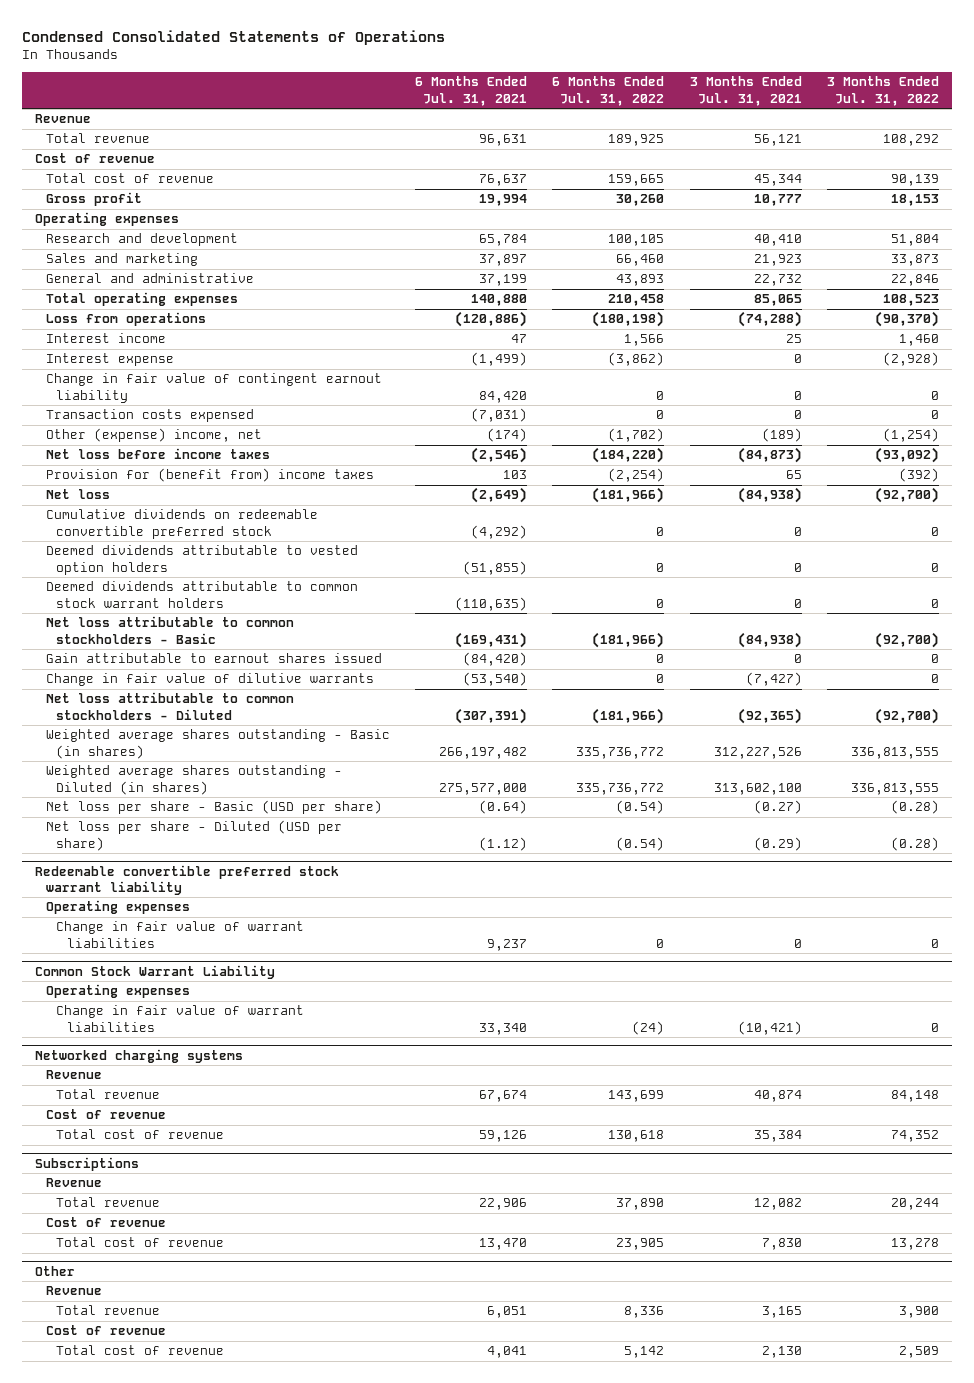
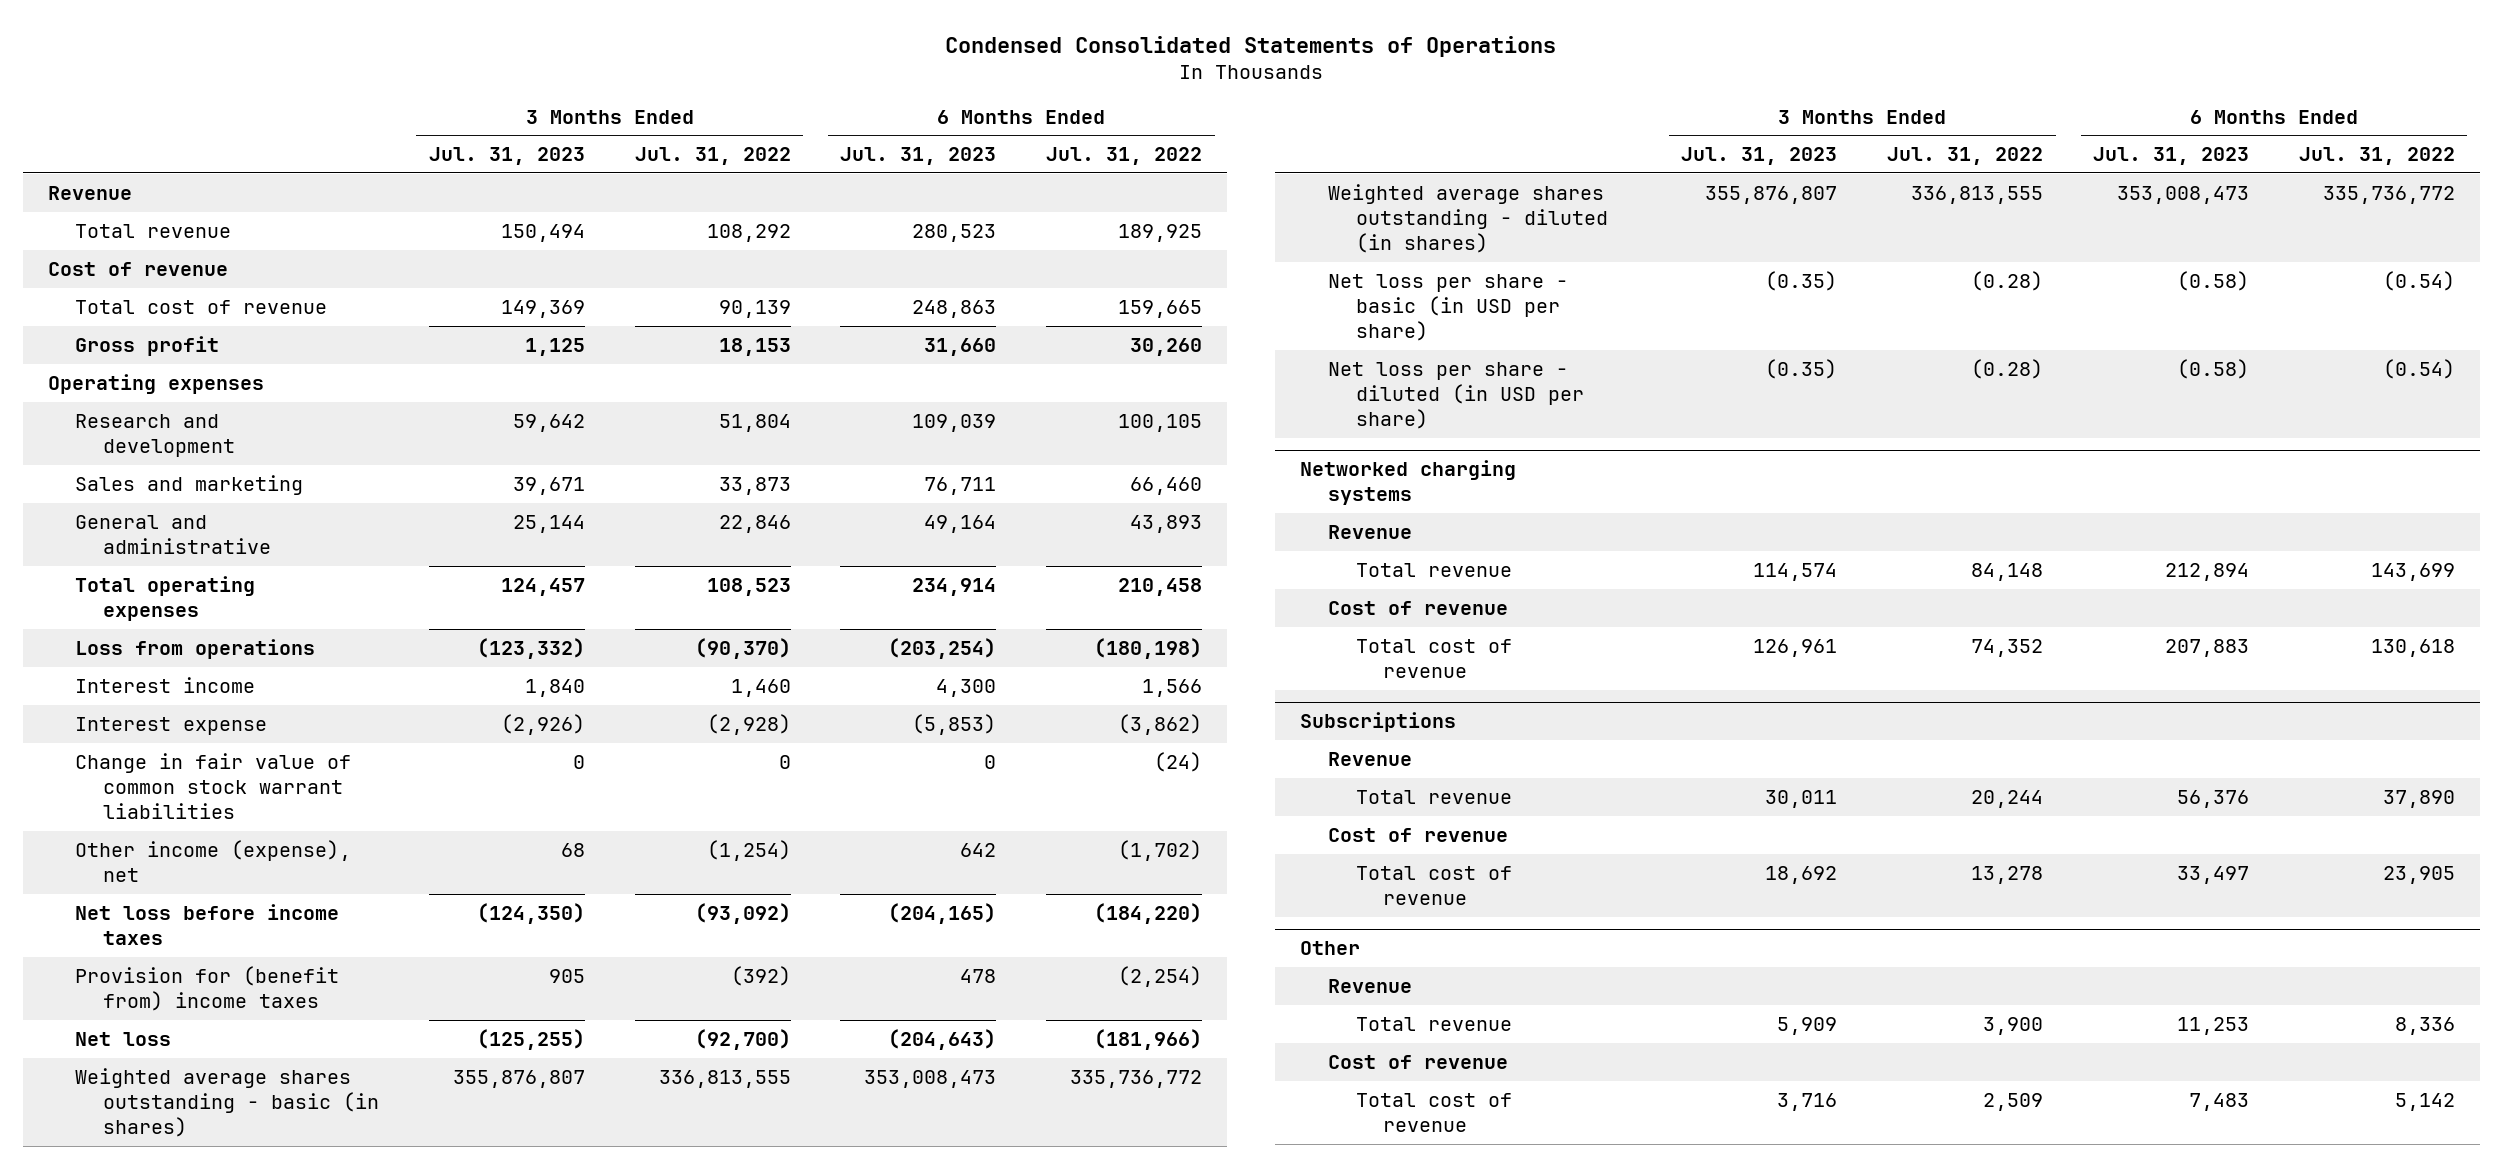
[414,76,527,106] 6 Months Ended Jul. 31, 2021 -> none
[689,76,802,106] 3 Months Ended Jul. 31, 2021 -> none
none -> [428,147,585,166] Jul. 31, 2023
none -> [840,147,997,166] Jul. 31, 2023
[45,373,382,403] Change in fair value of contingent earnout liability -> none
[45,409,254,423] Transaction costs expensed -> none
none -> [75,752,352,819] Change in fair value of common stock warrant liabilities
[45,428,262,443] Other (expense) income, net -> [75,839,352,882] Other income (expense), net
[45,509,318,539] Cumulative dividends on redeemable convertible preferred stock -> none
[45,545,358,575] Deemed dividends attributable to vested option holders -> none
[45,581,358,608] Deemed dividends attributable to common stock warrant holders -> none
[45,616,294,644] Net loss attributable to common stockholders - Basic -> none
[45,653,382,664] Gain attributable to earnout shares issued -> none
[45,673,374,687] Change in fair value of dilutive warrants -> none
[45,692,294,720] Net loss attributable to common stockholders - Diluted -> none
[34,864,339,895] Redeemable convertible preferred stock warrant liability -> none
[45,900,190,915] Operating expenses -> none
[56,921,305,948] Change in fair value of warrant liabilities -> none
[34,964,275,979] Common Stock Warrant Liability -> none
[45,984,190,999] Operating expenses -> none
[56,1005,305,1032] Change in fair value of warrant liabilities -> none
[45,729,390,759] Weighted average shares outstanding - Basic (in shares) -> [75,1067,379,1137] Weighted average shares outstanding - basic (in shares)
[45,765,342,795] Weighted average shares outstanding - Diluted (in shares) -> [1327,183,1608,253] Weighted average shares outstanding - diluted (in shares)
[45,800,382,815] Net loss per share - Basic (USD per share) -> [1327,273,1568,341] Net loss per share - basic (in USD per share)
[45,820,342,851] Net loss per share - Diluted (USD per share) -> [1327,361,1584,429] Net loss per share - diluted (in USD per share)

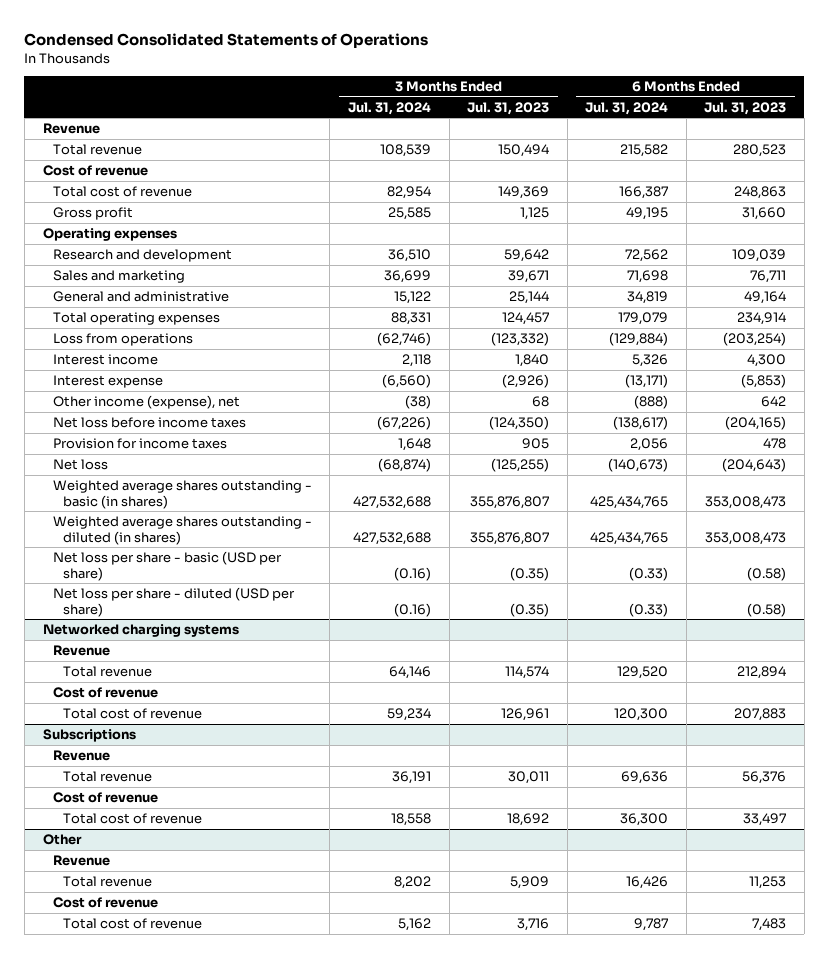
[634,147,791,166] Jul. 31, 2022 -> none
[1046,147,1203,166] Jul. 31, 2022 -> none
none -> [347,101,431,115] Jul. 31, 2024
none -> [585,101,669,115] Jul. 31, 2024
[75,752,352,819] Change in fair value of common stock warrant liabilities -> none
[75,965,340,1011] Provision for (benefit from) income taxes -> [52,438,227,450] Provision for income taxes
[1327,273,1568,341] Net loss per share - basic (in USD per share) -> [52,551,282,581] Net loss per share - basic (USD per share)
[1327,361,1584,429] Net loss per share - diluted (in USD per share) -> [52,587,295,617] Net loss per share - diluted (USD per share)

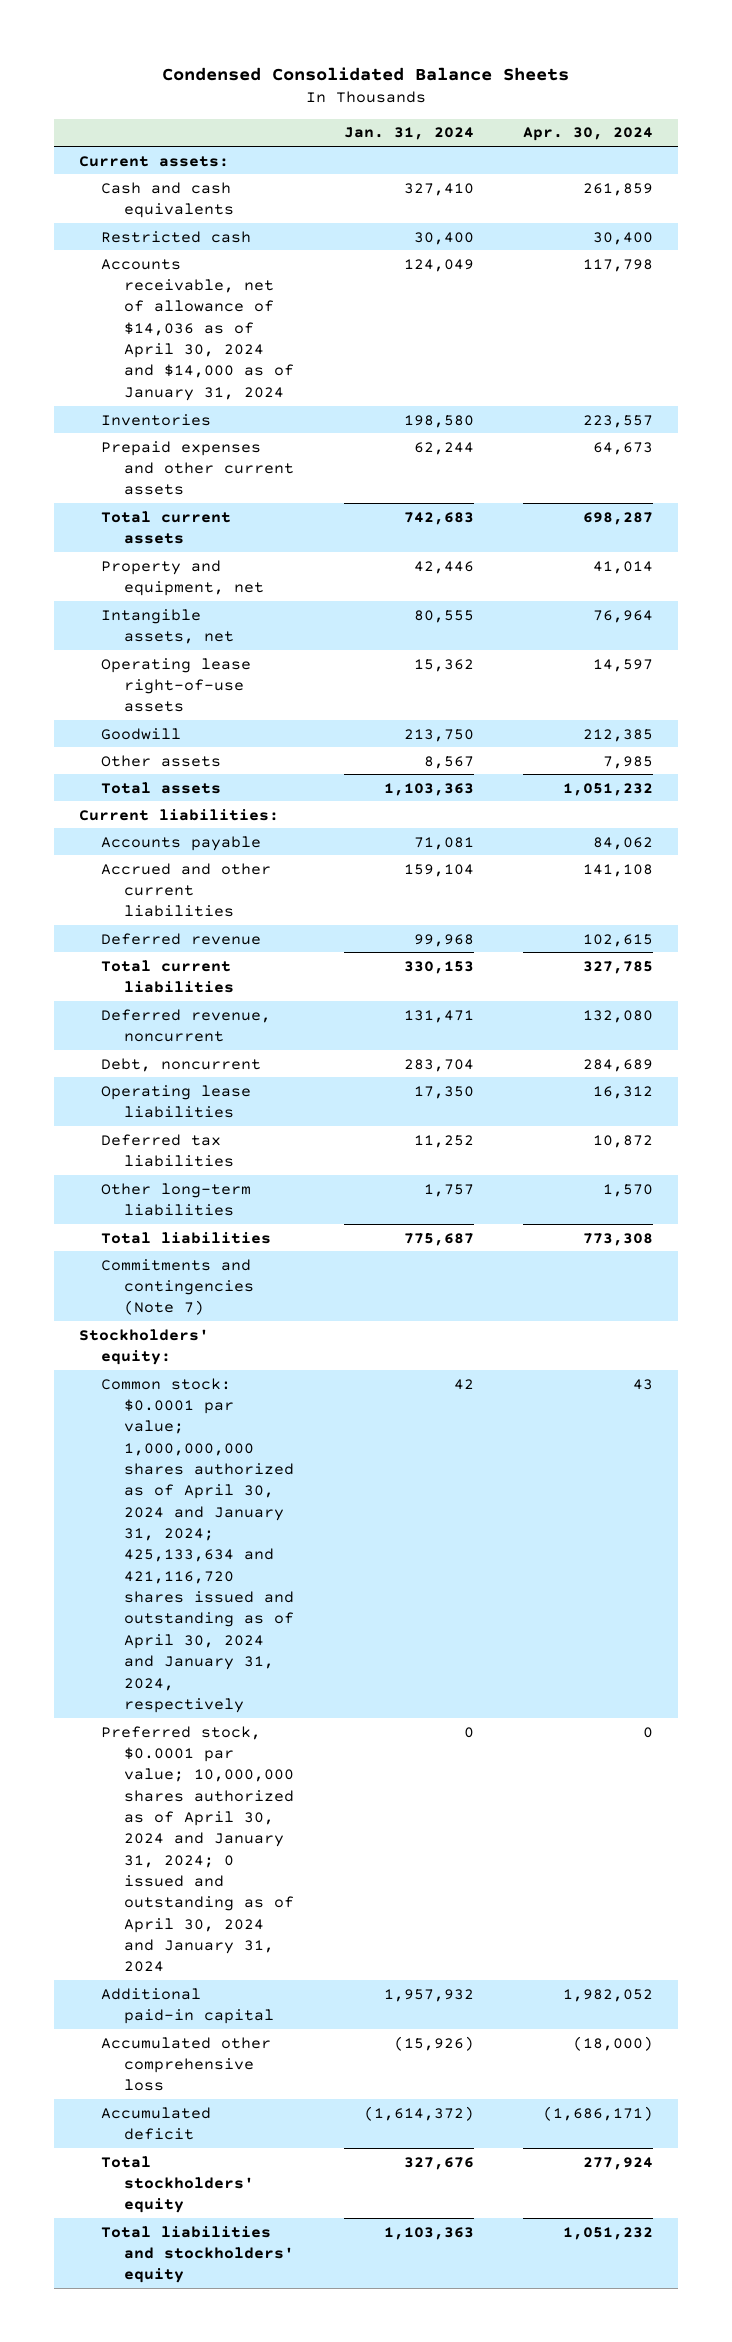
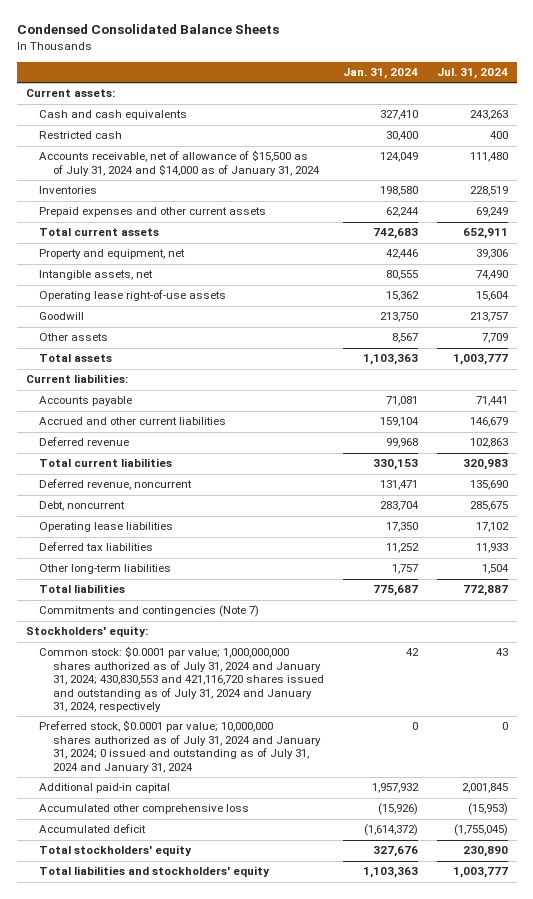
[523,127,654,142] Apr. 30, 2024 -> none
none -> [436,67,508,79] Jul. 31, 2024
[101,258,294,401] Accounts receivable, net of allowance of $14,036 as of April 30, 2024 and $14,000 as of January 31, 2024 -> [39,150,321,176] Accounts receivable, net of allowance of $15,500 as of July 31, 2024 and $14,000 as of January 31, 2024
[101,1377,294,1713] Common stock: $0.0001 par value; 1,000,000,000 shares authorized as of April 30, 2024 and January 31, 2024; 425,133,634 and 421,116,720 shares issued and outstanding as of April 30, 2024 and January 31, 2024, respectively -> [39,646,325,712] Common stock: $0.0001 par value; 1,000,000,000 shares authorized as of July 31, 2024 and January 31, 2024; 430,830,553 and 421,116,720 shares issued and outstanding as of July 31, 2024 and January 31, 2024, respectively
[101,1725,294,1973] Preferred stock, $0.0001 par value; 10,000,000 shares authorized as of April 30, 2024 and January 31, 2024; 0 issued and outstanding as of April 30, 2024 and January 31, 2024 -> [39,720,322,773] Preferred stock, $0.0001 par value; 10,000,000 shares authorized as of July 31, 2024 and January 31, 2024; 0 issued and outstanding as of July 31, 2024 and January 31, 2024

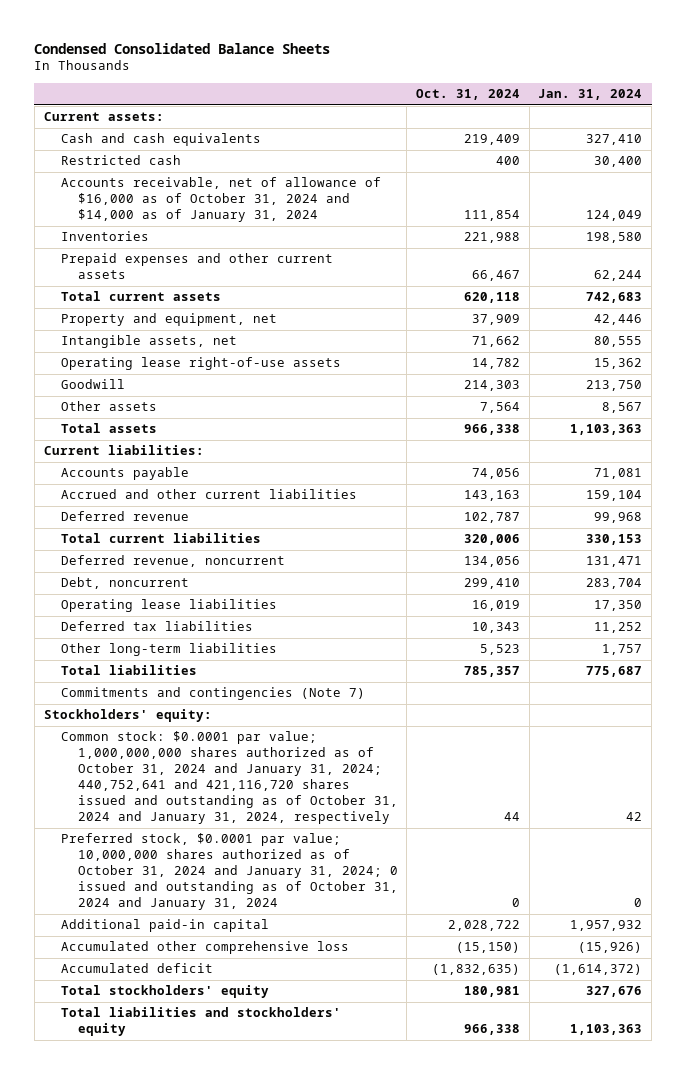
[436,67,508,79] Jul. 31, 2024 -> none
none -> [415,89,520,101] Oct. 31, 2024
[39,150,321,176] Accounts receivable, net of allowance of $15,500 as of July 31, 2024 and $14,000 as of January 31, 2024 -> [60,177,381,223] Accounts receivable, net of allowance of $16,000 as of October 31, 2024 and $14,000 as of January 31, 2024
[39,646,325,712] Common stock: $0.0001 par value; 1,000,000,000 shares authorized as of July 31, 2024 and January 31, 2024; 430,830,553 and 421,116,720 shares issued and outstanding as of July 31, 2024 and January 31, 2024, respectively -> [60,731,398,825] Common stock: $0.0001 par value; 1,000,000,000 shares authorized as of October 31, 2024 and January 31, 2024; 440,752,641 and 421,116,720 shares issued and outstanding as of October 31, 2024 and January 31, 2024, respectively
[39,720,322,773] Preferred stock, $0.0001 par value; 10,000,000 shares authorized as of July 31, 2024 and January 31, 2024; 0 issued and outstanding as of July 31, 2024 and January 31, 2024 -> [60,833,398,911] Preferred stock, $0.0001 par value; 10,000,000 shares authorized as of October 31, 2024 and January 31, 2024; 0 issued and outstanding as of October 31, 2024 and January 31, 2024

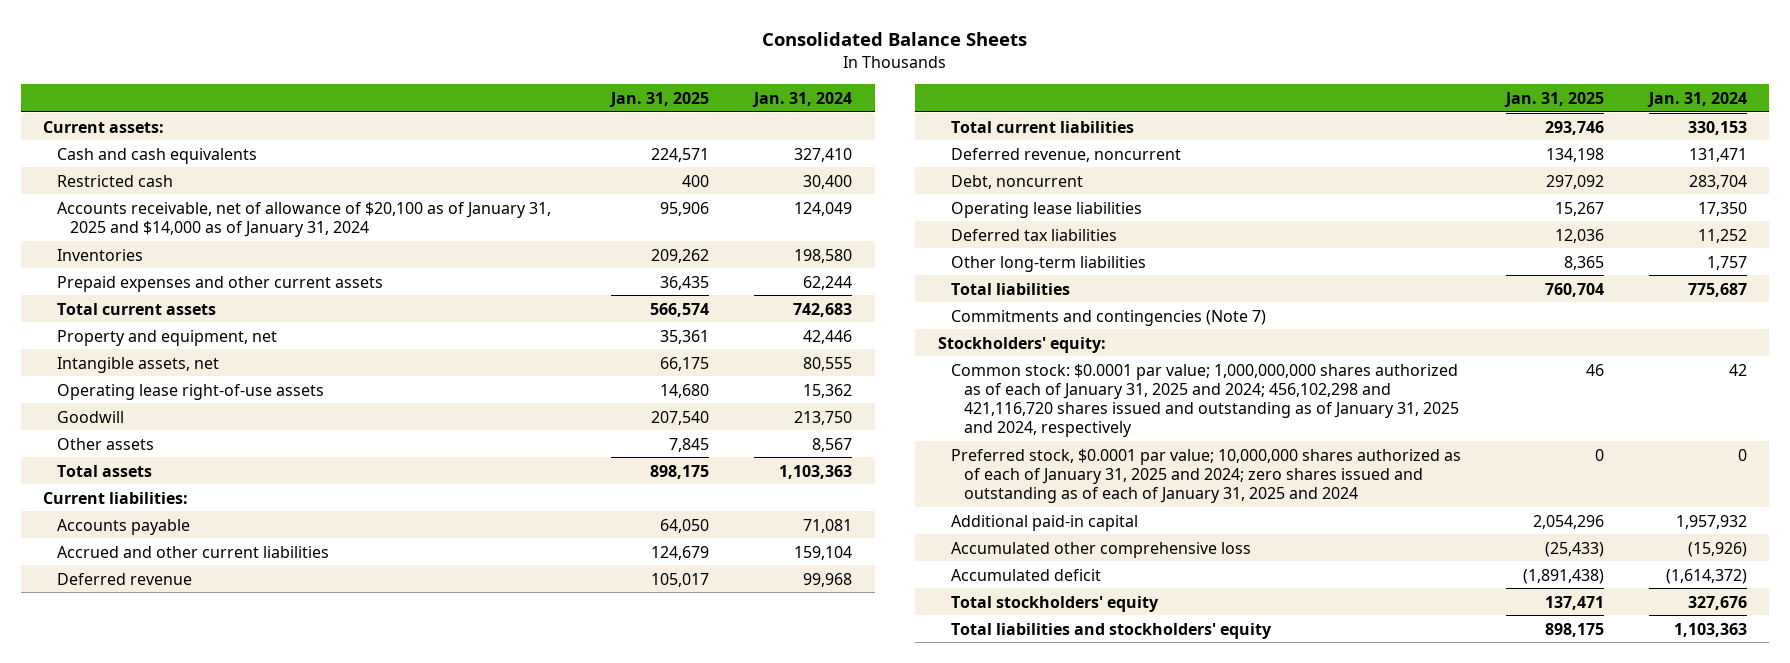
[34,42,331,54] Condensed Consolidated Balance Sheets -> [762,32,1028,47] Consolidated Balance Sheets
[415,89,520,101] Oct. 31, 2024 -> none
none -> [609,91,710,107] Jan. 31, 2025
[60,177,381,223] Accounts receivable, net of allowance of $16,000 as of October 31, 2024 and $14,000 as of January 31, 2024 -> [56,201,551,237] Accounts receivable, net of allowance of $20,100 as of January 31, 2025 and $14,000 as of January 31, 2024
[60,731,398,825] Common stock: $0.0001 par value; 1,000,000,000 shares authorized as of October 31, 2024 and January 31, 2024; 440,752,641 and 421,116,720 shares issued and outstanding as of October 31, 2024 and January 31, 2024, respectively -> [951,363,1460,437] Common stock: $0.0001 par value; 1,000,000,000 shares authorized as of each of January 31, 2025 and 2024; 456,102,298 and 421,116,720 shares issued and outstanding as of January 31, 2025 and 2024, respectively
[60,833,398,911] Preferred stock, $0.0001 par value; 10,000,000 shares authorized as of October 31, 2024 and January 31, 2024; 0 issued and outstanding as of October 31, 2024 and January 31, 2024 -> [951,448,1462,503] Preferred stock, $0.0001 par value; 10,000,000 shares authorized as of each of January 31, 2025 and 2024; zero shares issued and outstanding as of each of January 31, 2025 and 2024

